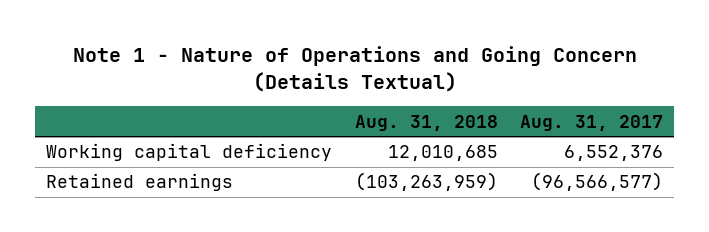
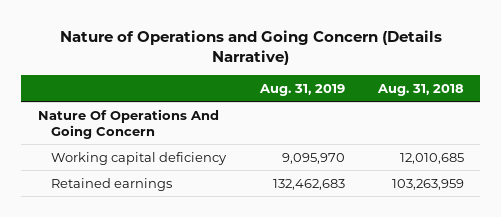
[72,46,637,93] Note 1 - Nature of Operations and Going Concern (Details Textual) -> [59,29,442,66] Nature of Operations and Going Concern (Details Narrative)
[519,114,663,131] Aug. 31, 2017 -> none
none -> [258,83,345,96] Aug. 31, 2019
none -> [37,108,219,139] Nature Of Operations And Going Concern
[354,172,498,192] (103,263,959) -> [391,178,464,190] 103,263,959

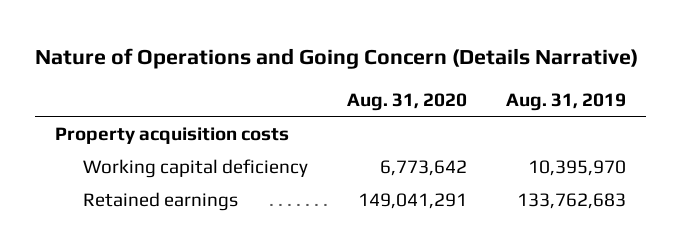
[376,83,464,96] Aug. 31, 2018 -> none
none -> [347,92,468,111] Aug. 31, 2020
[37,108,219,139] Nature Of Operations And Going Concern -> [54,126,289,144] Property acquisition costs
[281,152,345,164] 9,095,970 -> [528,159,627,176] 10,395,970
[272,178,345,190] 132,462,683 -> [517,192,627,209] 133,762,683

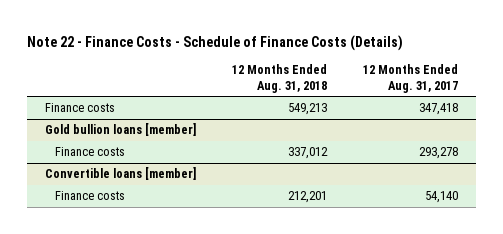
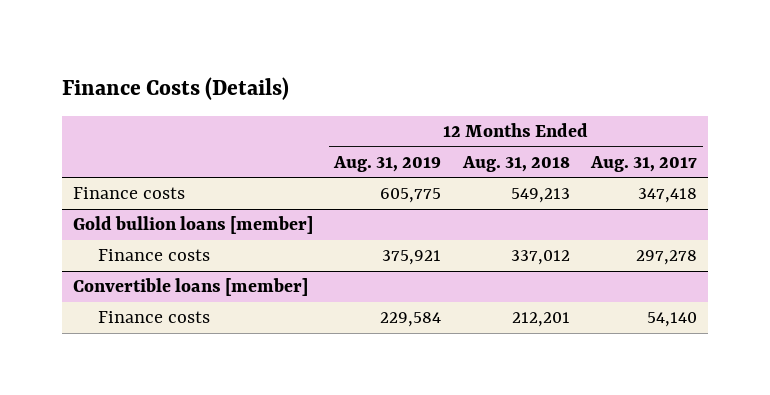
[27,34,404,51] Note 22 - Finance Costs - Schedule of Finance Costs (Details) -> [62,77,290,101] Finance Costs (Details)
none -> [333,155,442,172] Aug. 31, 2019
[419,147,459,160] 293,278 -> [636,250,698,266] 297,278

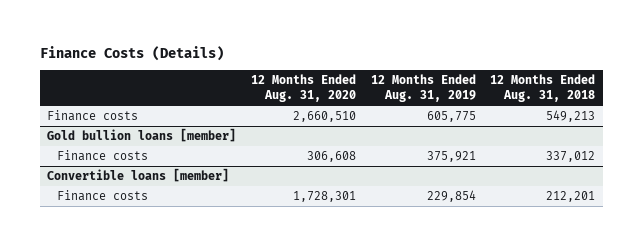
[590,155,698,172] Aug. 31, 2017 -> none
none -> [251,74,357,102] 12 Months Ended Aug. 31, 2020
[380,312,442,328] 229,584 -> [426,190,476,203] 229,854

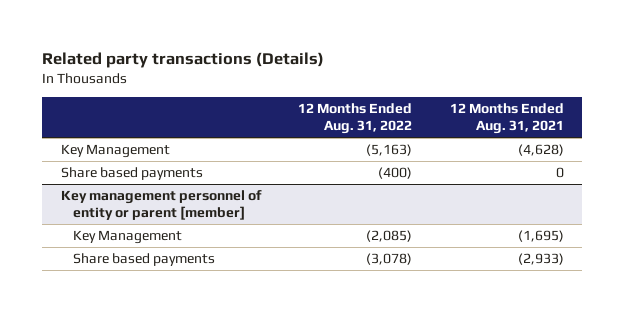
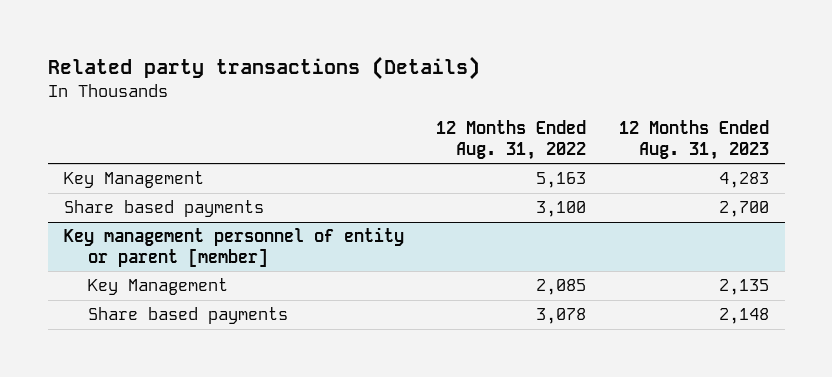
[449,103,564,135] 12 Months Ended Aug. 31, 2021 -> none
none -> [618,120,769,160] 12 Months Ended Aug. 31, 2023
[366,143,413,156] (5,163) -> [536,172,587,189] 5,163
[378,166,413,179] (400) -> [536,201,587,218] 3,100
[366,229,413,242] (2,085) -> [536,279,587,296] 2,085
[366,252,413,265] (3,078) -> [536,308,587,325] 3,078

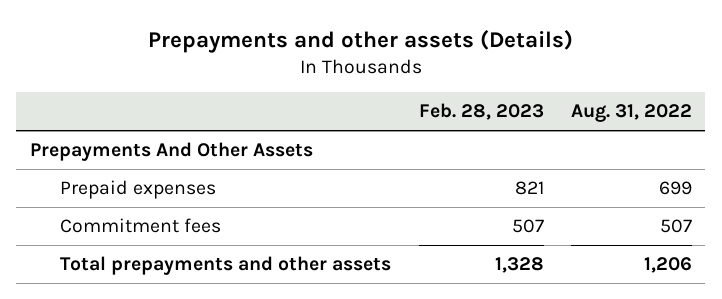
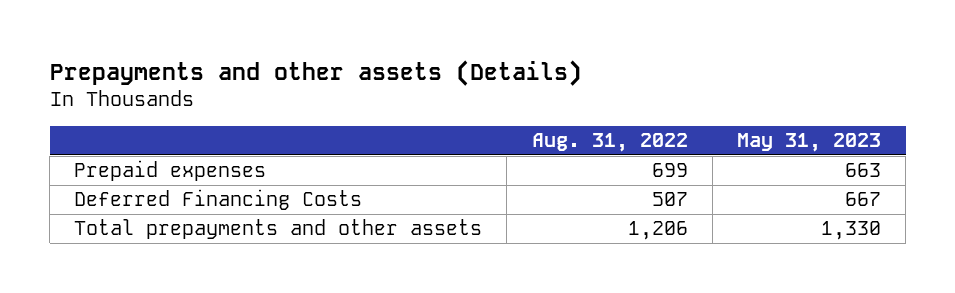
[418,103,544,121] Feb. 28, 2023 -> none
none -> [736,132,881,152] May 31, 2023
[29,142,313,162] Prepayments And Other Assets -> none
[60,218,222,234] Commitment fees -> none
none -> [74,189,363,211] Deferred Financing Costs

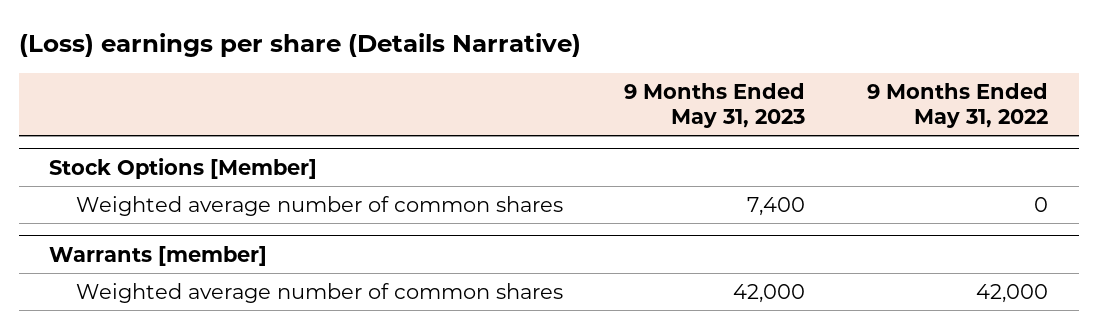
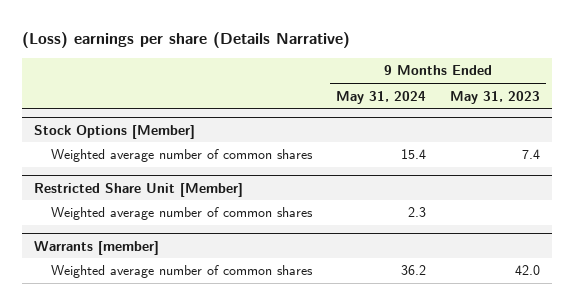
[866,82,1048,129] 9 Months Ended May 31, 2022 -> none
none -> [336,90,427,104] May 31, 2024
[747,196,806,216] 7,400 -> [522,149,541,160] 7.4
none -> [34,182,244,197] Restricted Share Unit [Member]
none -> [51,207,314,221] Weighted average number of common shares
[733,283,806,303] 42,000 -> [515,265,541,276] 42.0

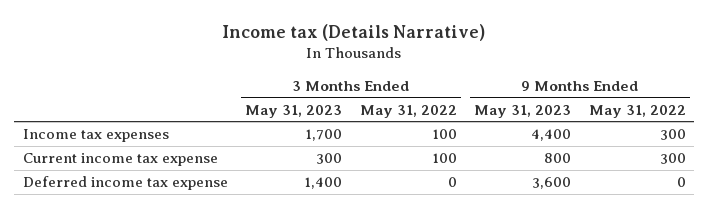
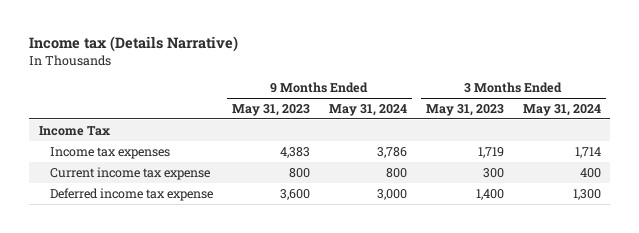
[359,104,457,118] May 31, 2022 -> none
[588,104,686,118] May 31, 2022 -> none
none -> [328,104,407,117] May 31, 2024
none -> [522,104,601,117] May 31, 2024
none -> [38,125,110,136] Income Tax
[305,129,343,142] 1,700 -> [477,146,504,158] 1,719
[531,129,572,142] 4,400 -> [279,146,310,158] 4,383

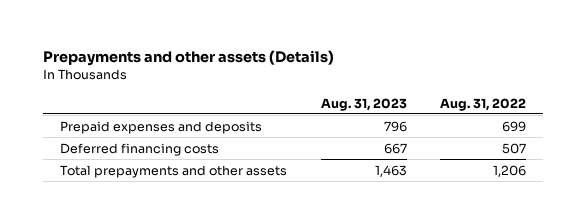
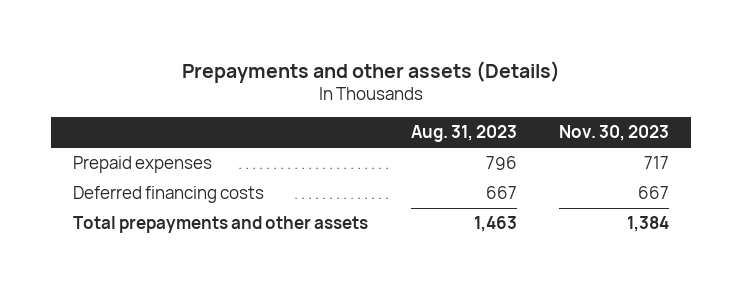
[440,97,527,111] Aug. 31, 2022 -> none
none -> [559,125,670,142] Nov. 30, 2023
[59,120,262,134] Prepaid expenses and deposits -> [72,156,212,174] Prepaid expenses

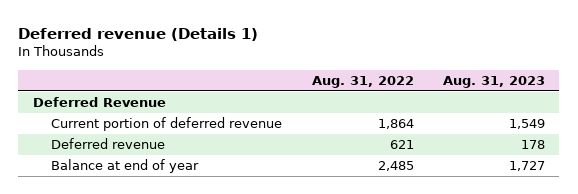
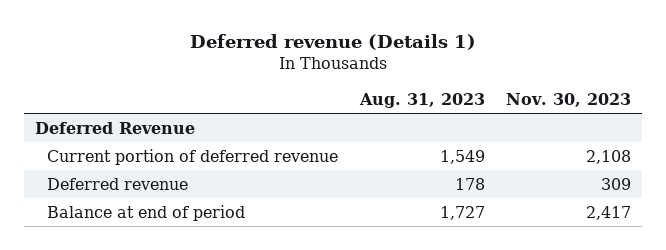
[311,75,414,88] Aug. 31, 2022 -> none
none -> [506,92,632,107] Nov. 30, 2023
[51,159,200,174] Balance at end of year -> [46,204,245,221] Balance at end of period

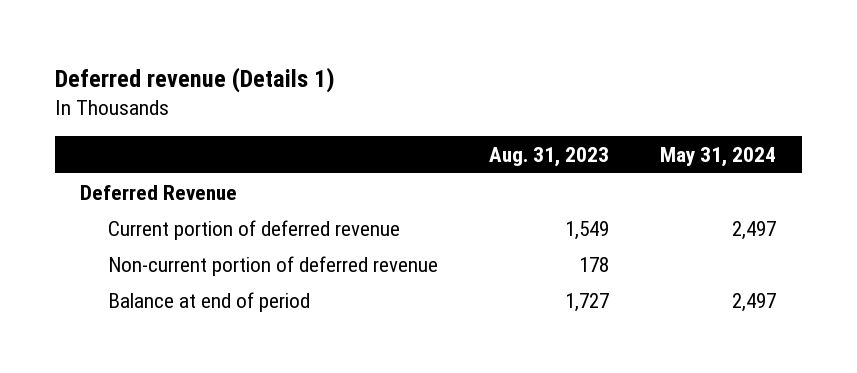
[506,92,632,107] Nov. 30, 2023 -> none
none -> [660,147,777,168] May 31, 2024
[46,177,188,190] Deferred revenue -> [107,255,438,276] Non-current portion of deferred revenue

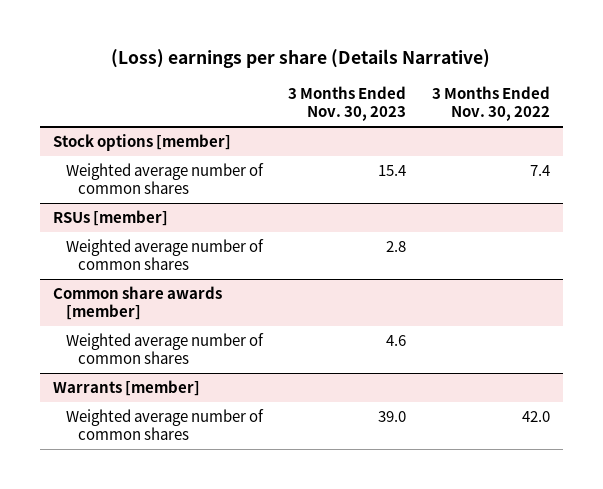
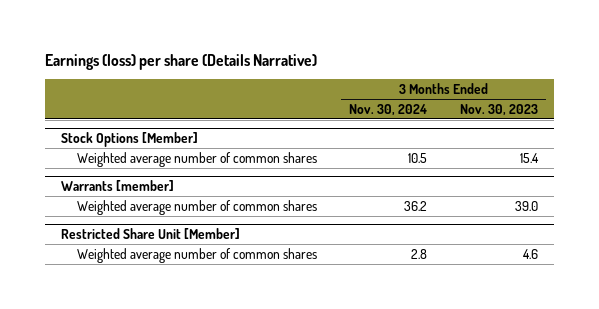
[111,48,491,68] (Loss) earnings per share (Details Narrative) -> [45,53,318,70] Earnings (loss) per share (Details Narrative)
[431,85,550,122] 3 Months Ended Nov. 30, 2022 -> none
none -> [349,103,428,116] Nov. 30, 2024
[52,133,231,151] Stock options [member] -> [61,132,199,148] Stock Options [Member]
[52,209,168,226] RSUs [member] -> none
[65,238,264,271] Weighted average number of common shares -> none
[52,285,222,321] Common share awards [member] -> none
[65,332,264,365] Weighted average number of common shares -> none
none -> [61,228,241,240] Restricted Share Unit [Member]
none -> [76,247,317,263] Weighted average number of common shares

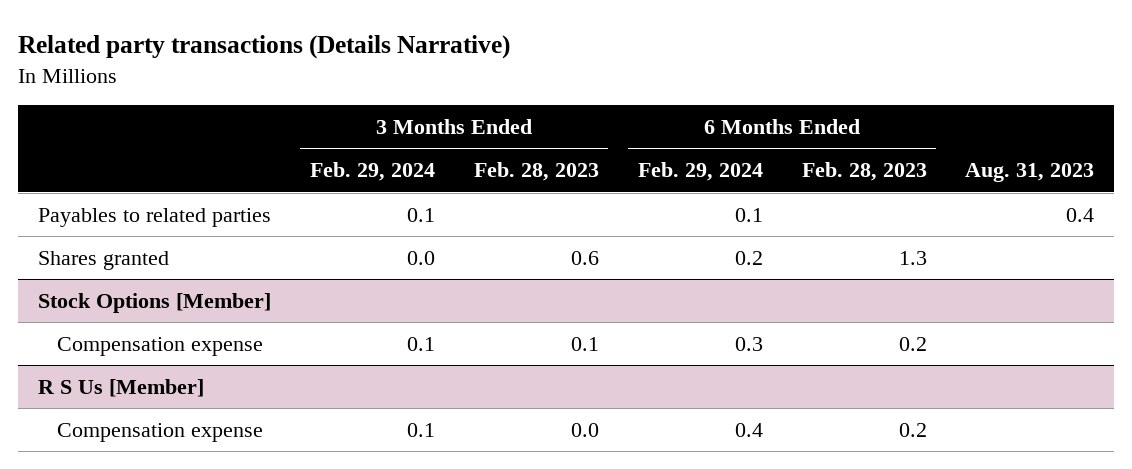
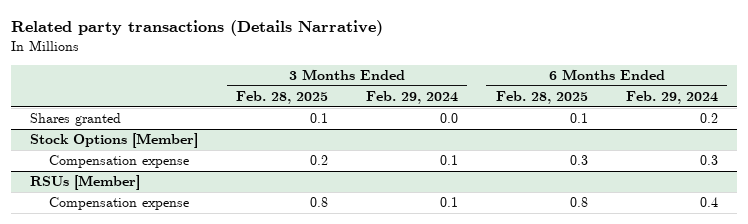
[473,162,599,182] Feb. 28, 2023 -> none
[801,162,927,182] Feb. 28, 2023 -> none
[965,163,1095,183] Aug. 31, 2023 -> none
none -> [235,90,328,104] Feb. 28, 2025
none -> [495,90,588,104] Feb. 28, 2025
[37,207,271,227] Payables to related parties -> none
[37,378,204,397] R S Us [Member] -> [30,175,141,191] RSUs [Member]

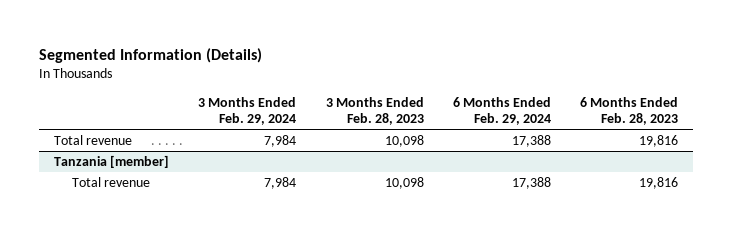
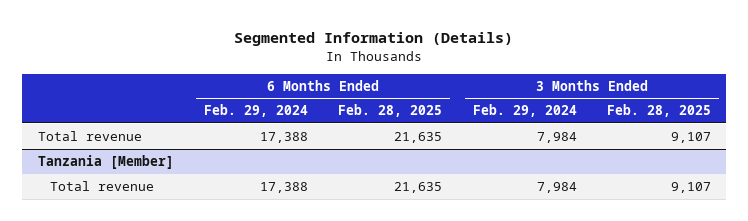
[325,96,424,125] 3 Months Ended Feb. 28, 2023 -> none
[580,96,679,125] 6 Months Ended Feb. 28, 2023 -> none
none -> [338,104,443,118] Feb. 28, 2025
none -> [606,104,711,118] Feb. 28, 2025
[53,155,169,169] Tanzania [member] -> [37,155,174,170] Tanzania [Member]

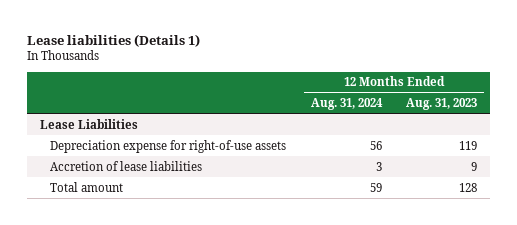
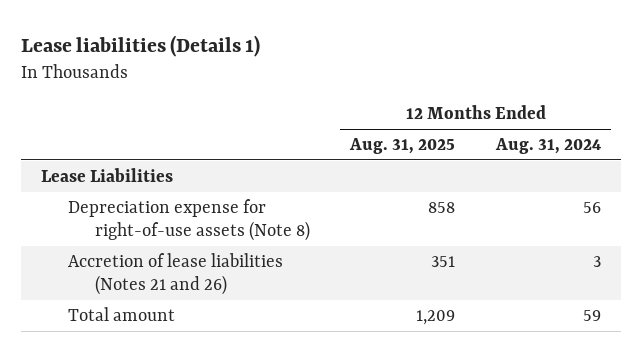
[406,98,478,111] Aug. 31, 2023 -> none
none -> [349,138,456,155] Aug. 31, 2025
[49,139,286,153] Depreciation expense for right-of-use assets -> [68,199,310,242] Depreciation expense for right-of-use assets (Note 8)
[49,160,202,171] Accretion of lease liabilities -> [68,253,284,296] Accretion of lease liabilities (Notes 21 and 26)

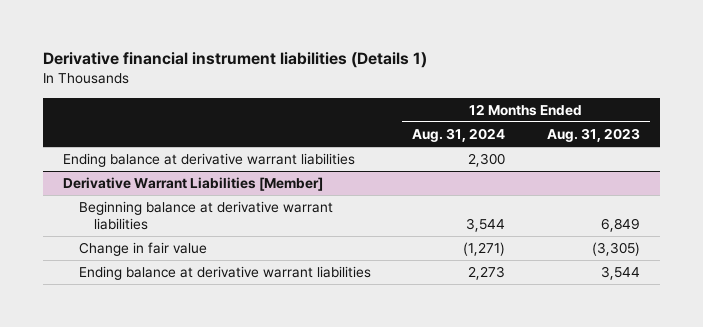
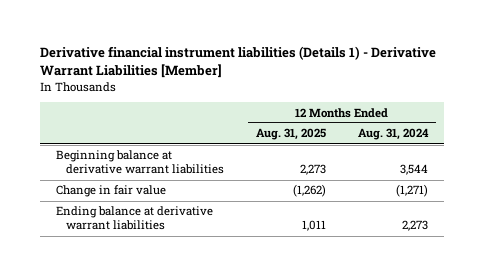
[42,52,427,69] Derivative financial instrument liabilities (Details 1) -> [39,46,436,79] Derivative financial instrument liabilities (Details 1) - Derivative Warrant Liabilities [Member]
[546,128,640,143] Aug. 31, 2023 -> none
none -> [255,128,326,141] Aug. 31, 2025
[63,153,356,168] Ending balance at derivative warrant liabilities -> none
[63,177,324,192] Derivative Warrant Liabilities [Member] -> none

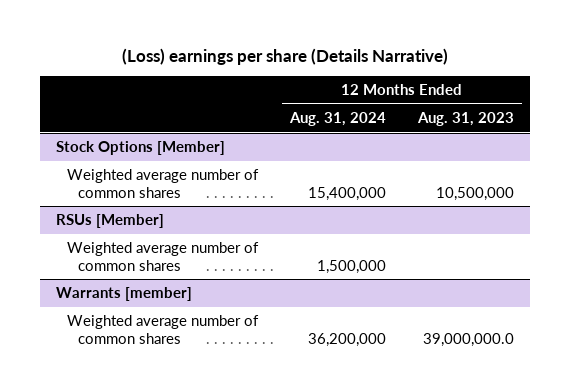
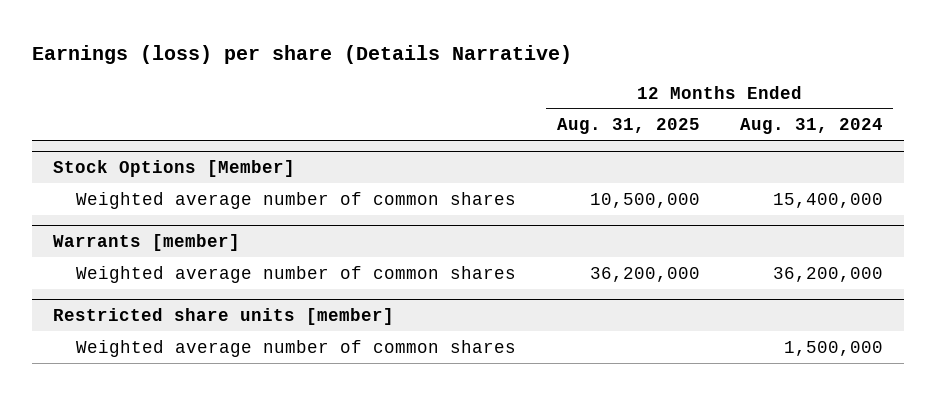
[121,47,448,65] (Loss) earnings per share (Details Narrative) -> [32,44,573,64] Earnings (loss) per share (Details Narrative)
[417,111,515,126] Aug. 31, 2023 -> none
none -> [556,118,700,135] Aug. 31, 2025
[55,214,164,229] RSUs [Member] -> none
[66,242,259,271] Weighted average number of common shares -> none
none -> [52,307,394,325] Restricted share units [member]
none -> [75,339,516,357] Weighted average number of common shares

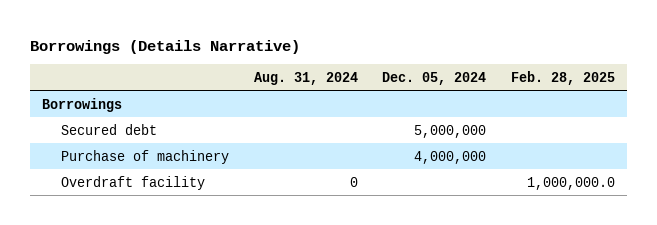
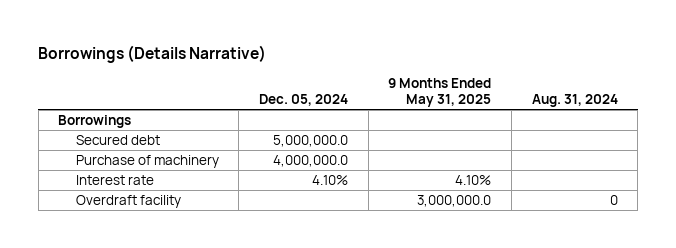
[510,70,615,85] Feb. 28, 2025 -> none
none -> [388,77,492,108] 9 Months Ended May 31, 2025
[414,124,487,138] 5,000,000 -> [273,135,349,148] 5,000,000.0
[414,150,487,164] 4,000,000 -> [273,155,349,168] 4,000,000.0
none -> [75,175,154,186] Interest rate

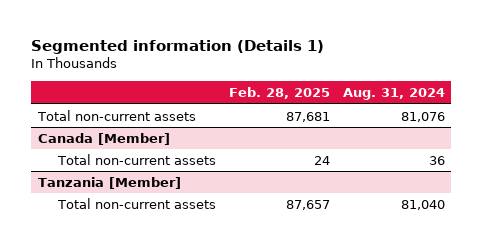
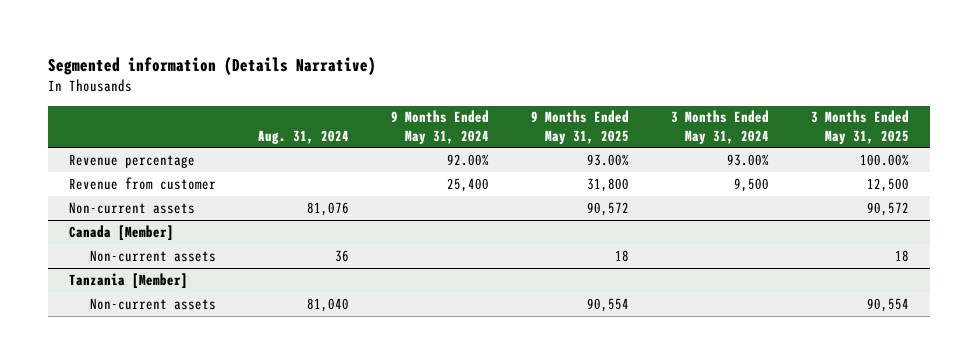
[31,40,325,55] Segmented information (Details 1) -> [48,56,377,75] Segmented information (Details Narrative)
[228,87,330,100] Feb. 28, 2025 -> none
none -> [391,110,490,144] 9 Months Ended May 31, 2024
none -> [531,110,630,144] 9 Months Ended May 31, 2025
none -> [670,110,769,144] 3 Months Ended May 31, 2024
none -> [810,110,909,144] 3 Months Ended May 31, 2025
none -> [68,153,195,168] Revenue percentage
none -> [68,176,216,190] Revenue from customer
[36,109,196,121] Total non-current assets -> [68,201,195,214] Non-current assets
[56,153,216,165] Total non-current assets -> [90,249,217,262] Non-current assets
[56,197,216,209] Total non-current assets -> [90,297,217,310] Non-current assets

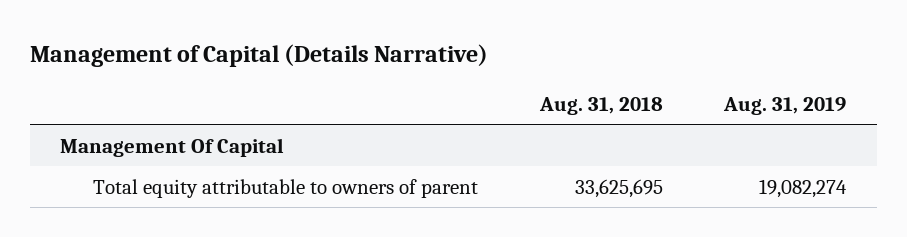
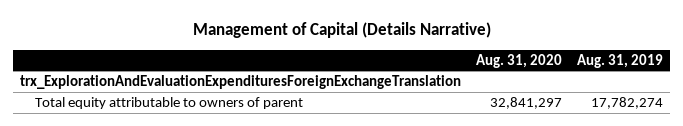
[538,96,663,115] Aug. 31, 2018 -> none
none -> [476,53,563,68] Aug. 31, 2020
[60,137,285,157] Management Of Capital -> [20,75,462,90] trx_ExplorationAndEvaluationExpendituresForeignExchangeTranslation
[759,178,848,198] 19,082,274 -> [590,97,663,110] 17,782,274

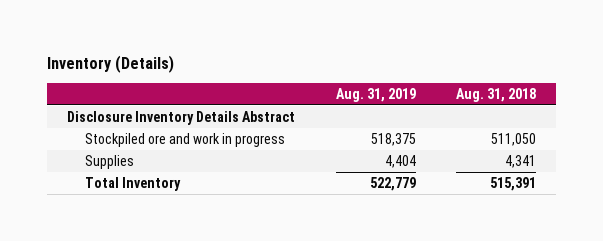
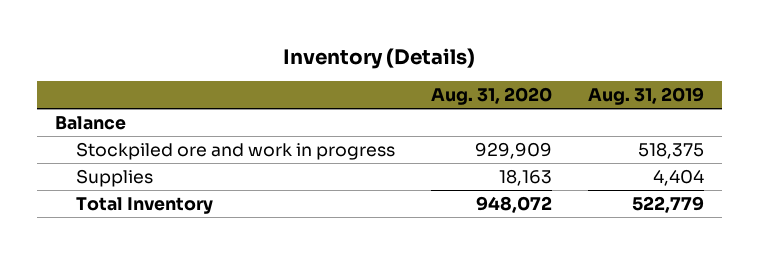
[456,87,537,102] Aug. 31, 2018 -> none
none -> [431,87,553,106] Aug. 31, 2020
[67,111,296,126] Disclosure Inventory Details Abstract -> [54,115,126,130] Balance

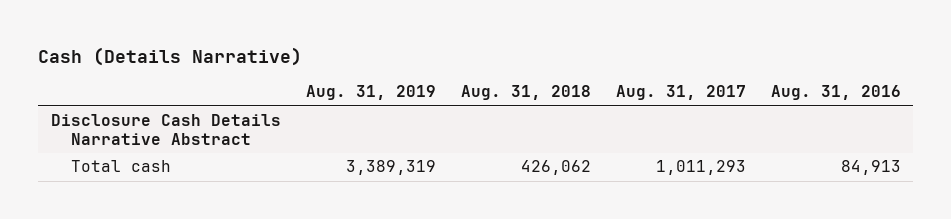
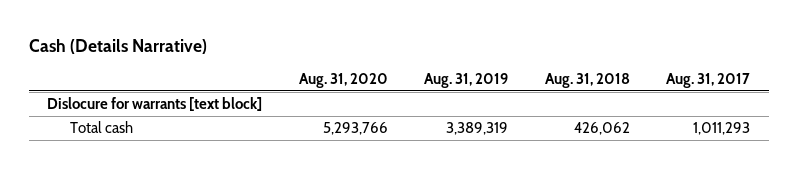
[770,85,901,101] Aug. 31, 2016 -> none
none -> [298,73,388,89] Aug. 31, 2020
[50,114,281,146] Disclosure Cash Details Narrative Abstract -> [46,97,262,112] Dislocure for warrants [text block]

